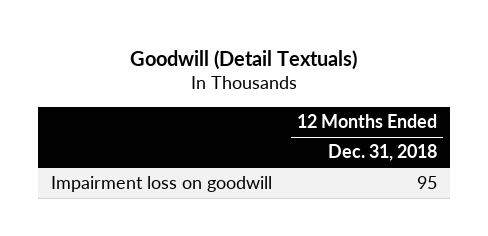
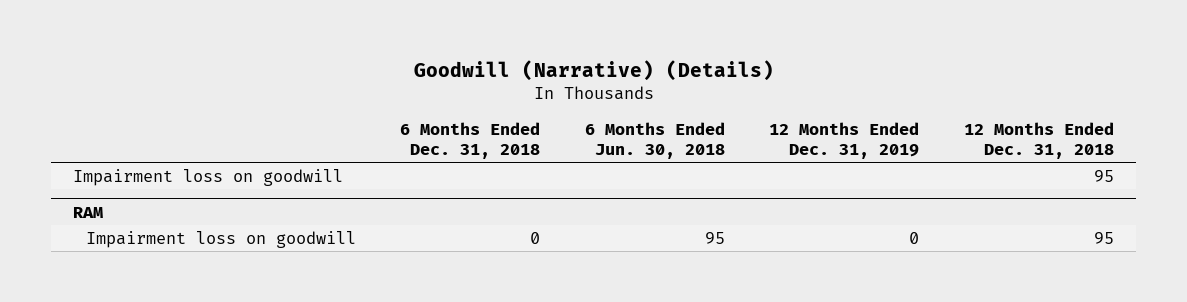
[130,49,358,70] Goodwill (Detail Textuals) -> [413,59,774,81] Goodwill (Narrative) (Details)
none -> [400,121,541,159] 6 Months Ended Dec. 31, 2018
none -> [584,121,725,159] 6 Months Ended Jun. 30, 2018
none -> [769,121,920,159] 12 Months Ended Dec. 31, 2019
none -> [73,206,104,218] RAM
none -> [85,230,356,248] Impairment loss on goodwill

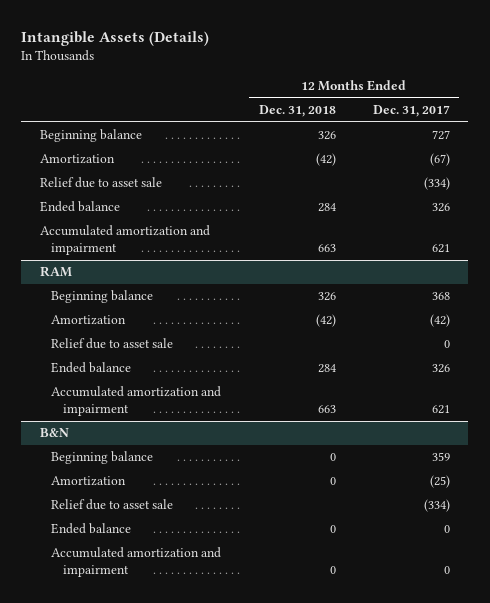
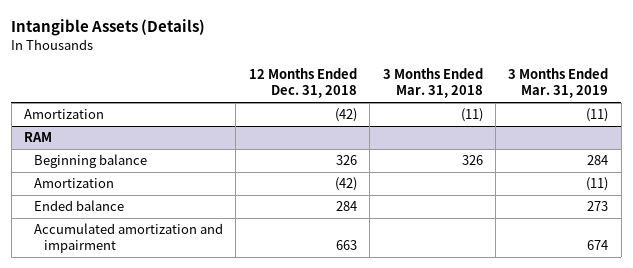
[372,105,450,118] Dec. 31, 2017 -> none
none -> [382,68,483,99] 3 Months Ended Mar. 31, 2018
none -> [508,68,609,99] 3 Months Ended Mar. 31, 2019
[39,129,142,143] Beginning balance -> none
[39,177,162,189] Relief due to asset sale -> none
[39,201,120,213] Ended balance -> none
[39,225,210,255] Accumulated amortization and impairment -> none
[51,338,174,350] Relief due to asset sale -> none
[39,428,69,438] B&N -> none
[51,451,154,465] Beginning balance -> none
[51,476,127,487] Amortization -> none
[51,499,174,511] Relief due to asset sale -> none
[51,523,132,535] Ended balance -> none
[51,547,222,577] Accumulated amortization and impairment -> none

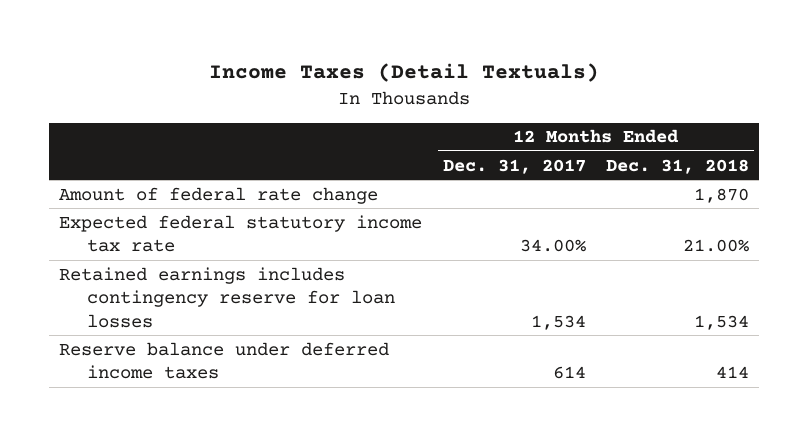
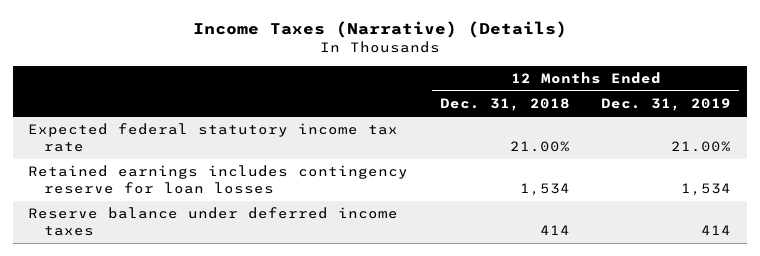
[209,63,600,83] Income Taxes (Detail Textuals) -> [192,20,567,38] Income Taxes (Narrative) (Details)
[442,158,586,174] Dec. 31, 2017 -> none
none -> [601,98,732,112] Dec. 31, 2019
[59,186,379,204] Amount of federal rate change -> none

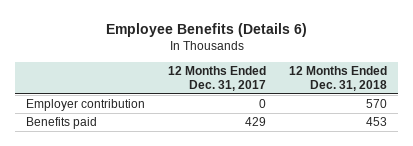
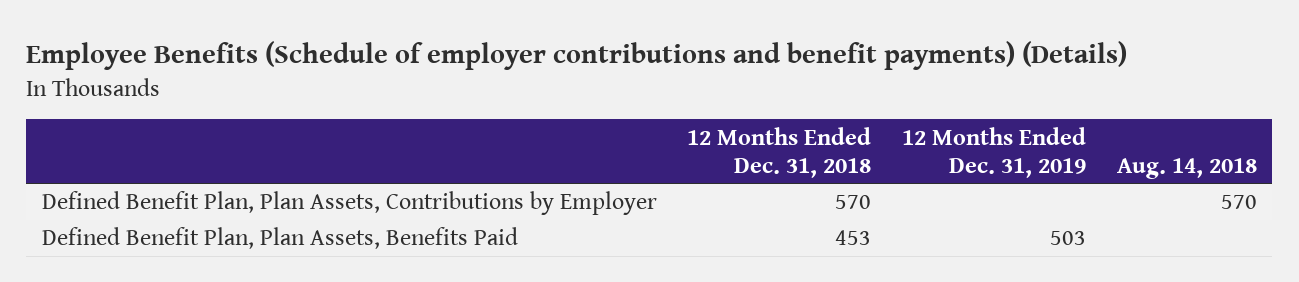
[105,22,307,37] Employee Benefits (Details 6) -> [26,41,1128,71] Employee Benefits (Schedule of employer contributions and benefit payments) (Details)
[168,65,267,92] 12 Months Ended Dec. 31, 2017 -> none
none -> [902,126,1087,178] 12 Months Ended Dec. 31, 2019
none -> [1116,157,1257,179] Aug. 14, 2018
[26,98,146,111] Employer contribution -> [41,191,657,216] Defined Benefit Plan, Plan Assets, Contributions by Employer
[26,116,98,129] Benefits paid -> [41,227,518,250] Defined Benefit Plan, Plan Assets, Benefits Paid

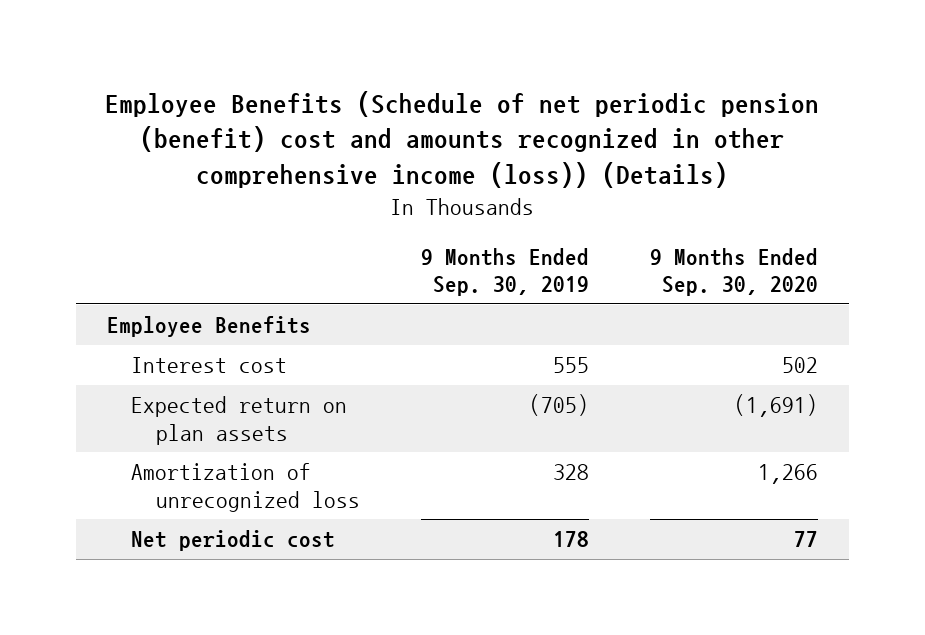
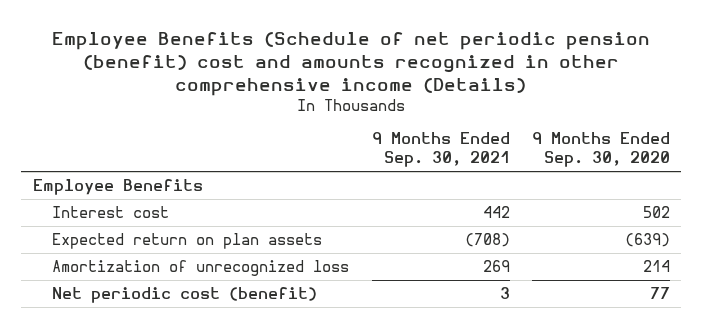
[105,90,820,188] Employee Benefits (Schedule of net periodic pension (benefit) cost and amounts recognized in other comprehensive income (loss)) (Details) -> [52,31,651,96] Employee Benefits (Schedule of net periodic pension (benefit) cost and amounts recognized in other comprehensive income (Details)
[420,247,589,297] 9 Months Ended Sep. 30, 2019 -> none
none -> [371,132,510,168] 9 Months Ended Sep. 30, 2021
[733,394,818,418] (1,691) -> [625,232,671,247] (639)
[757,464,818,485] 1,266 -> [643,259,671,272] 214
[131,530,336,552] Net periodic cost -> [52,286,318,303] Net periodic cost (benefit)

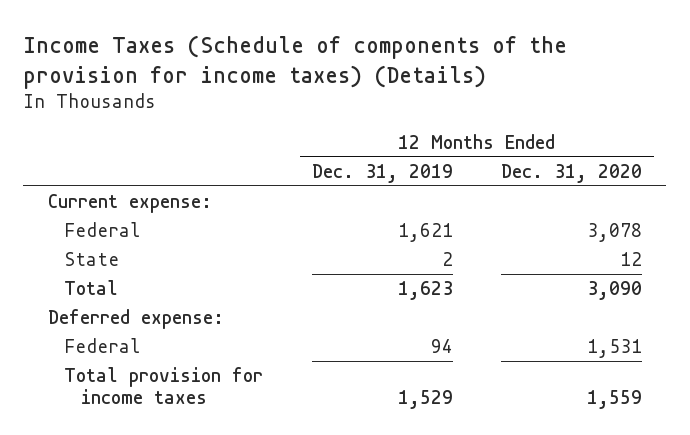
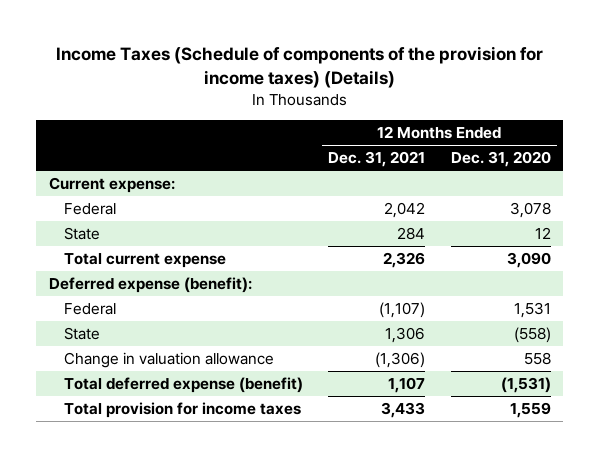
[311,163,453,183] Dec. 31, 2019 -> none
none -> [328,151,426,168] Dec. 31, 2021
[64,280,119,296] Total -> [63,253,226,269] Total current expense
[47,309,224,330] Deferred expense: -> [48,277,252,294] Deferred expense (benefit):
none -> [63,327,100,341] State
none -> [63,352,274,369] Change in valuation allowance
none -> [63,377,303,394] Total deferred expense (benefit)

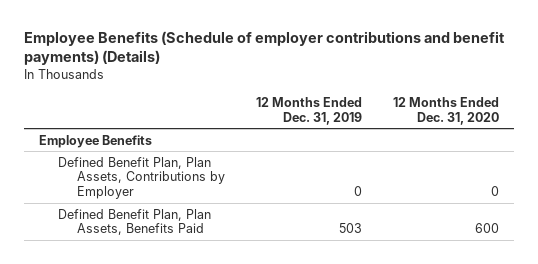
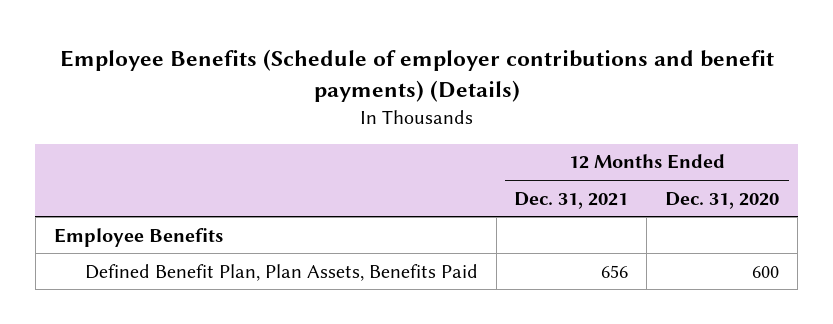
[255,97,362,125] 12 Months Ended Dec. 31, 2019 -> none
none -> [514,191,629,209] Dec. 31, 2021
[58,156,226,200] Defined Benefit Plan, Plan Assets, Contributions by Employer -> none

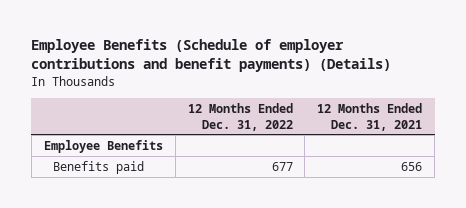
[665,191,780,209] Dec. 31, 2020 -> none
none -> [187,102,293,131] 12 Months Ended Dec. 31, 2022
[84,263,478,281] Defined Benefit Plan, Plan Assets, Benefits Paid -> [52,160,144,174] Benefits paid

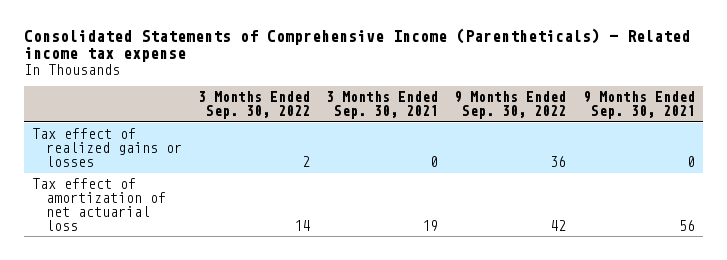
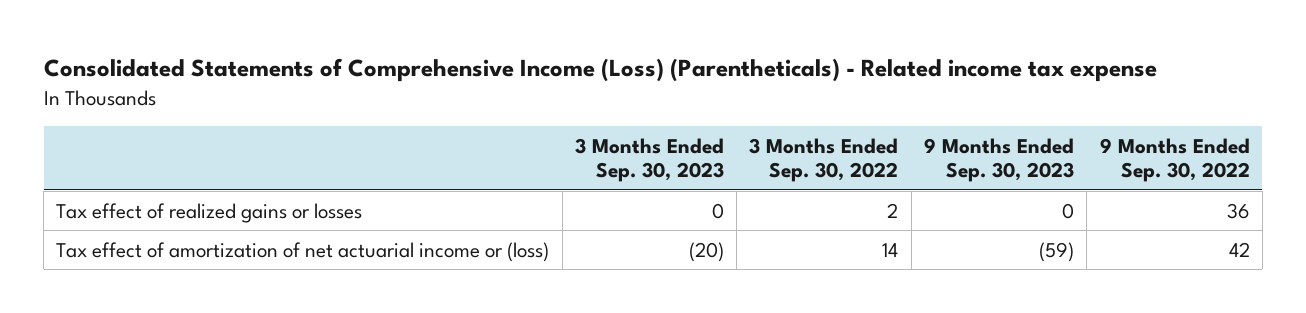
[23,27,690,63] Consolidated Statements of Comprehensive Income (Parentheticals) - Related income tax expense -> [43,58,1157,83] Consolidated Statements of Comprehensive Income (Loss) (Parentheticals) - Related income tax expense
[326,91,439,120] 3 Months Ended Sep. 30, 2021 -> none
[582,91,695,120] 9 Months Ended Sep. 30, 2021 -> none
none -> [574,137,724,183] 3 Months Ended Sep. 30, 2023
none -> [924,137,1075,183] 9 Months Ended Sep. 30, 2023
[31,178,166,231] Tax effect of amortization of net actuarial loss -> [56,241,550,262] Tax effect of amortization of net actuarial income or (loss)

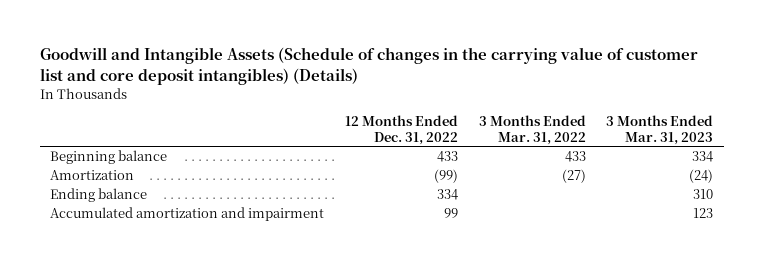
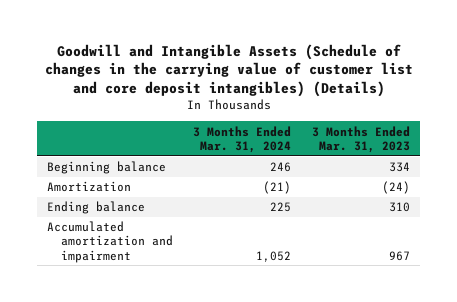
[345,115,459,145] 12 Months Ended Dec. 31, 2022 -> none
[478,115,586,145] 3 Months Ended Mar. 31, 2022 -> none
none -> [193,125,292,153] 3 Months Ended Mar. 31, 2024
[693,208,714,219] 123 -> [388,250,410,261] 967

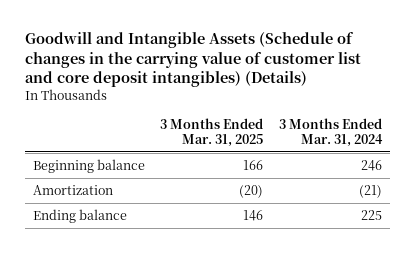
[311,125,410,153] 3 Months Ended Mar. 31, 2023 -> none
none -> [160,118,264,148] 3 Months Ended Mar. 31, 2025
[47,221,173,263] Accumulated amortization and impairment -> none

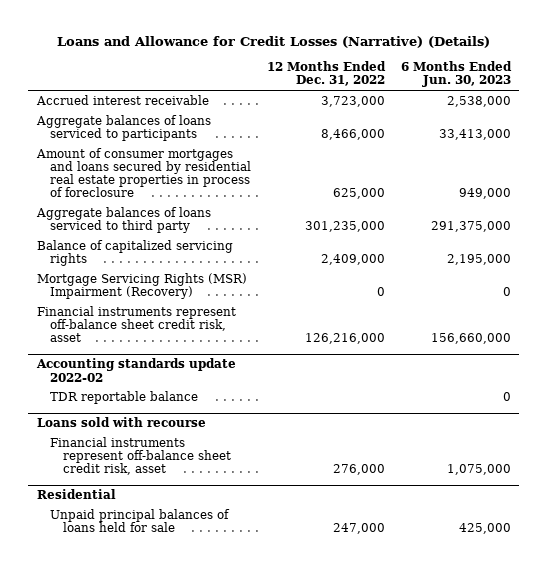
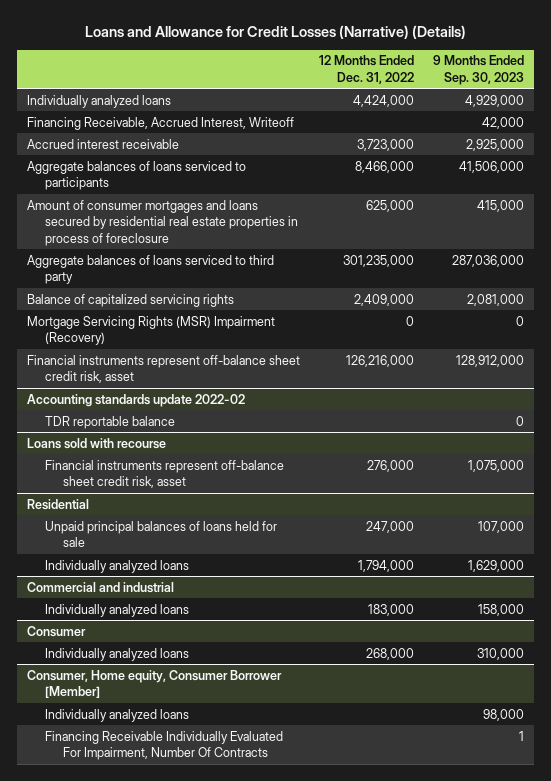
[401,61,513,88] 6 Months Ended Jun. 30, 2023 -> none
none -> [433,55,525,85] 9 Months Ended Sep. 30, 2023
none -> [26,94,171,108] Individually analyzed loans
none -> [26,116,294,130] Financing Receivable, Accrued Interest, Writeoff
none -> [45,559,190,573] Individually analyzed loans
none -> [26,581,174,593] Commercial and industrial
none -> [45,603,190,617] Individually analyzed loans
none -> [26,625,86,637] Consumer
none -> [45,647,190,661] Individually analyzed loans
none -> [26,669,282,699] Consumer, Home equity, Consumer Borrower [Member]
none -> [45,708,190,722] Individually analyzed loans
none -> [45,730,284,761] Financing Receivable Individually Evaluated For Impairment, Number Of Contracts

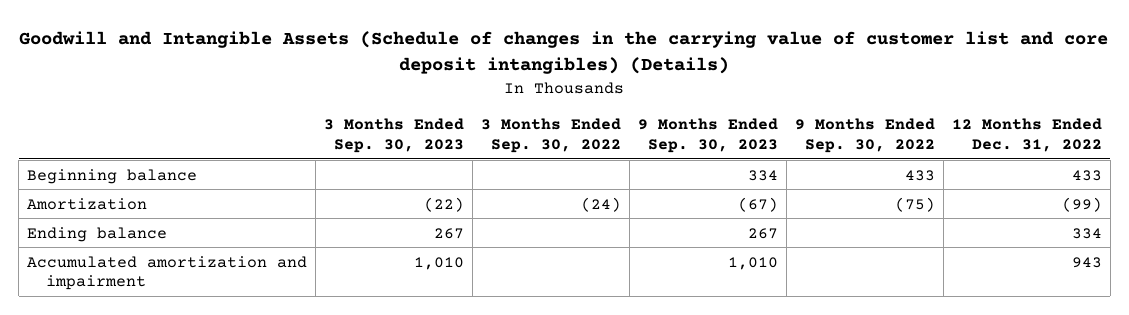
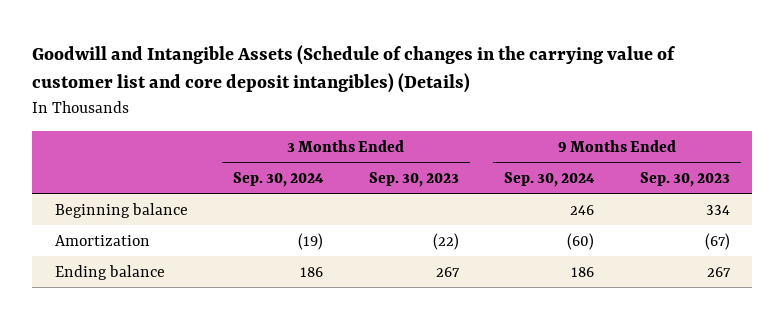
[480,117,621,153] 3 Months Ended Sep. 30, 2022 -> none
[794,117,935,153] 9 Months Ended Sep. 30, 2022 -> none
[951,117,1102,152] 12 Months Ended Dec. 31, 2022 -> none
none -> [233,171,325,187] Sep. 30, 2024
none -> [504,171,596,187] Sep. 30, 2024
[27,255,308,291] Accumulated amortization and impairment -> none

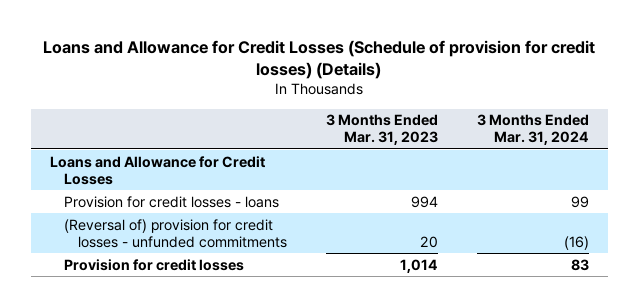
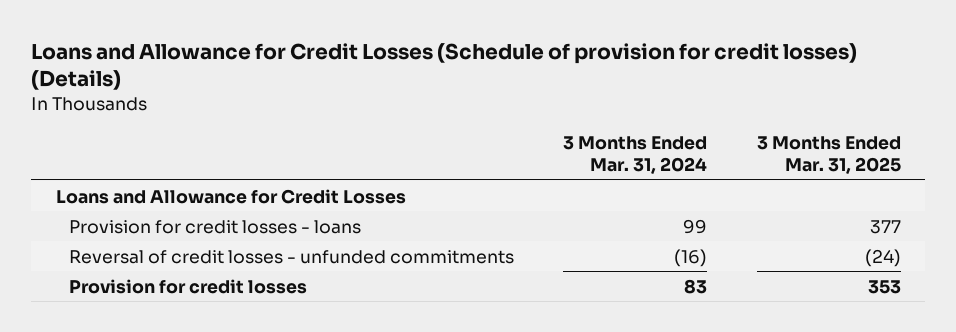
[325,114,438,146] 3 Months Ended Mar. 31, 2023 -> none
none -> [756,136,901,175] 3 Months Ended Mar. 31, 2025
[64,218,288,248] (Reversal of) provision for credit losses - unfunded commitments -> [69,249,515,264] Reversal of credit losses - unfunded commitments

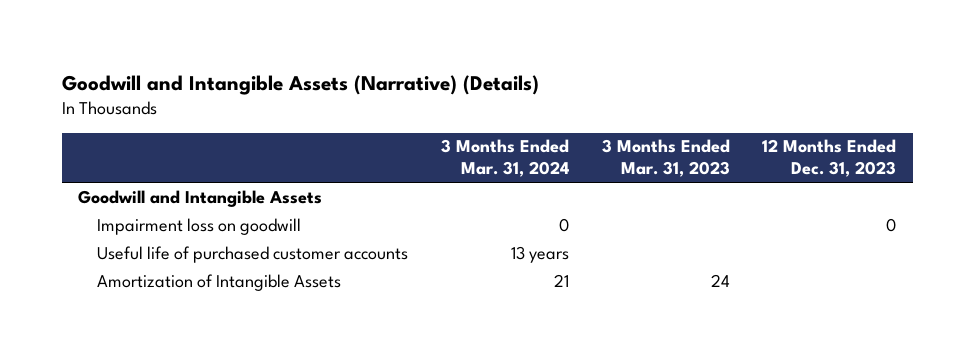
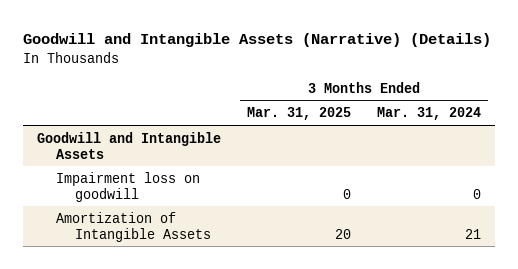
[601,139,730,178] 3 Months Ended Mar. 31, 2023 -> none
[762,139,897,178] 12 Months Ended Dec. 31, 2023 -> none
none -> [246,107,351,121] Mar. 31, 2025
[97,245,409,263] Useful life of purchased customer accounts -> none

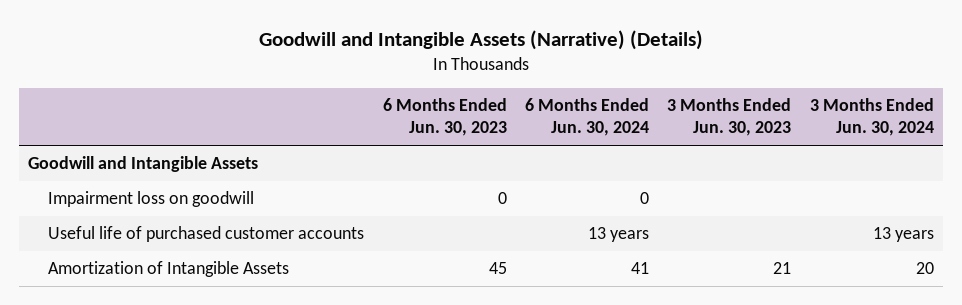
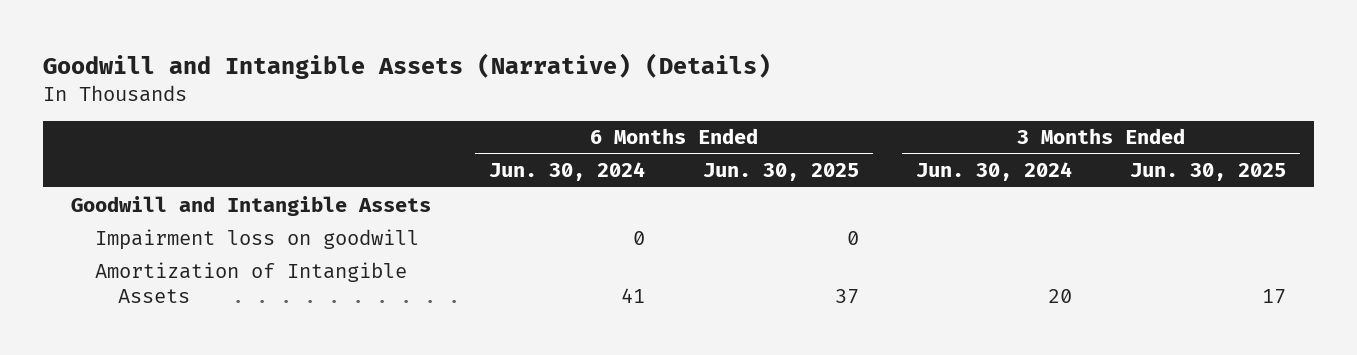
[382,98,507,137] 6 Months Ended Jun. 30, 2023 -> none
[667,98,792,137] 3 Months Ended Jun. 30, 2023 -> none
none -> [702,163,859,182] Jun. 30, 2025
none -> [1129,163,1286,182] Jun. 30, 2025
[48,226,365,243] Useful life of purchased customer accounts -> none

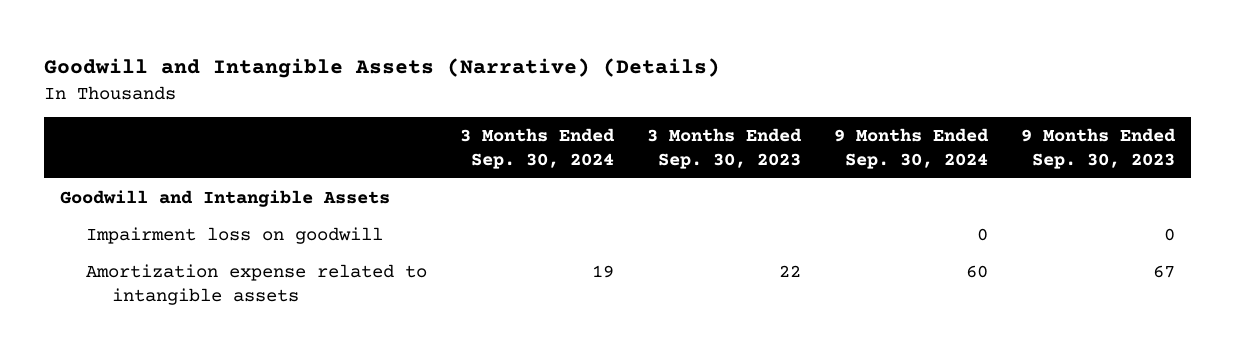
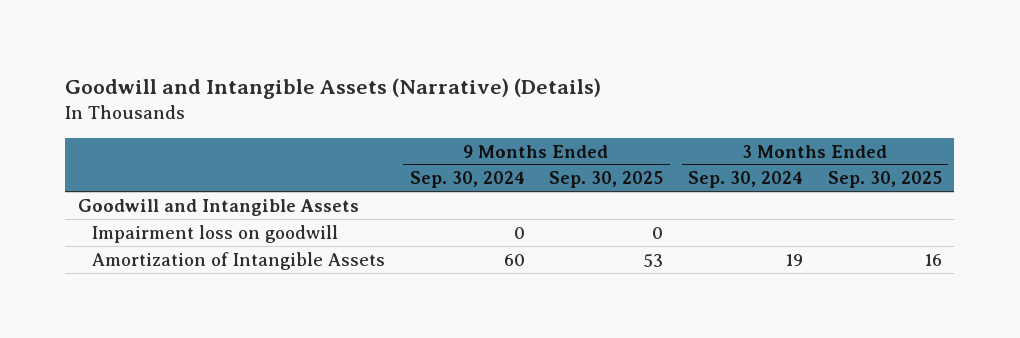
[647,128,803,169] 3 Months Ended Sep. 30, 2023 -> none
[1020,128,1176,169] 9 Months Ended Sep. 30, 2023 -> none
none -> [549,171,664,189] Sep. 30, 2025
none -> [828,171,943,189] Sep. 30, 2025
[86,263,428,305] Amortization expense related to intangible assets -> [91,251,385,270] Amortization of Intangible Assets

